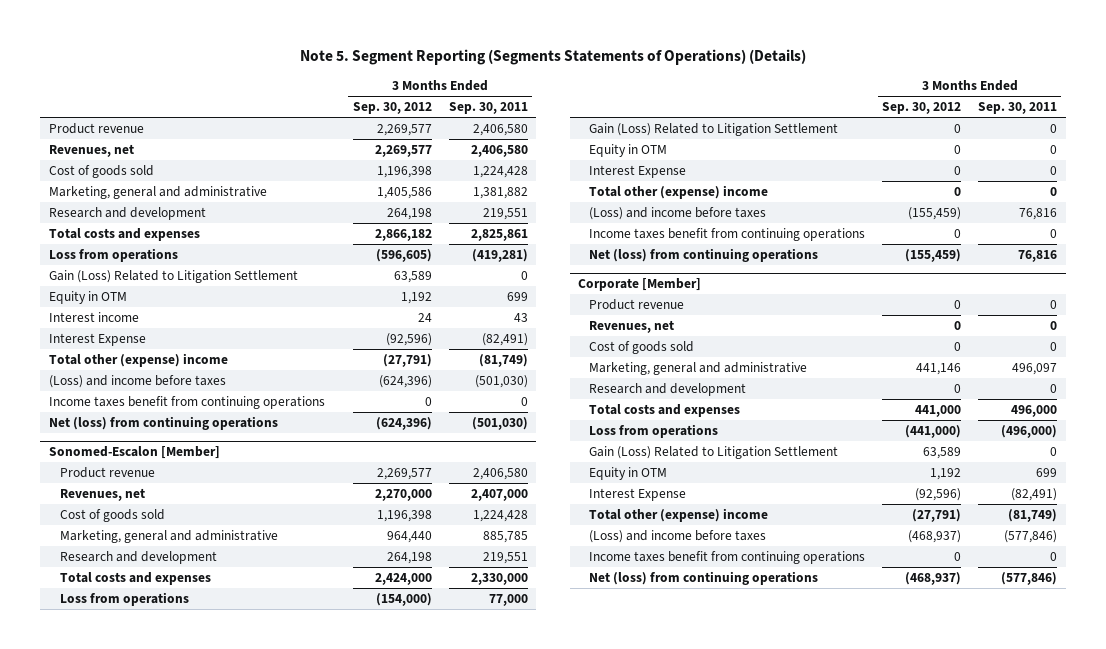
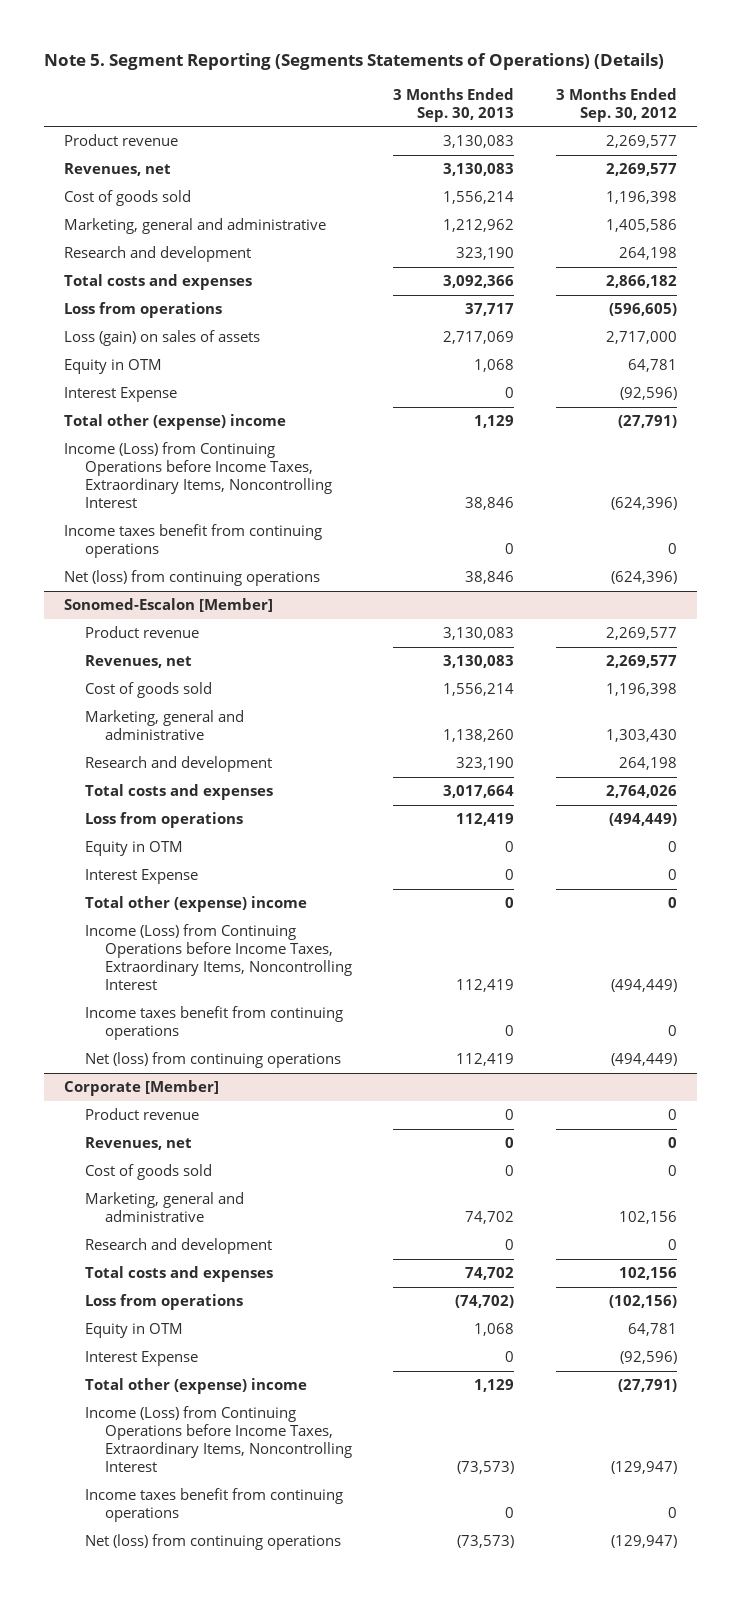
[448,102,528,115] Sep. 30, 2011 -> none
none -> [393,87,515,122] 3 Months Ended Sep. 30, 2013
[48,270,298,284] Gain (Loss) Related to Litigation Settlement -> none
[48,312,139,323] Interest income -> none
none -> [64,329,261,346] Loss (gain) on sales of assets
[400,292,432,305] 1,192 -> [627,358,677,372] 64,781
[48,375,226,389] (Loss) and income before taxes -> [64,441,332,509] Income (Loss) from Continuing Operations before Income Taxes, Extraordinary Items, Noncontrolling Interest
[374,489,432,502] 2,270,000 -> [605,654,677,668] 2,269,577
[386,531,432,544] 964,440 -> [605,728,677,742] 1,303,430
[589,123,839,137] Gain (Loss) Related to Litigation Settlement -> none
[374,573,432,586] 2,424,000 -> [605,784,677,798] 2,764,026
[375,593,432,607] (154,000) -> [608,812,677,826] (494,449)
[589,207,767,221] (Loss) and income before taxes -> [84,923,353,991] Income (Loss) from Continuing Operations before Income Taxes, Extraordinary Items, Noncontrolling Interest
[908,207,962,221] (155,459) -> [610,979,677,993] (494,449)
[905,249,962,263] (155,459) -> [610,1052,677,1066] (494,449)
[916,363,962,376] 441,146 -> [618,1210,677,1224] 102,156
[589,446,839,460] Gain (Loss) Related to Litigation Settlement -> none
[915,405,962,418] 441,000 -> [618,1266,677,1280] 102,156
[905,425,962,439] (441,000) -> [608,1294,677,1308] (102,156)
[930,468,962,481] 1,192 -> [627,1322,677,1336] 64,781
[589,530,767,544] (Loss) and income before taxes -> [84,1405,353,1473] Income (Loss) from Continuing Operations before Income Taxes, Extraordinary Items, Noncontrolling Interest
[908,530,962,544] (468,937) -> [610,1461,677,1475] (129,947)
[905,572,962,586] (468,937) -> [610,1534,677,1548] (129,947)

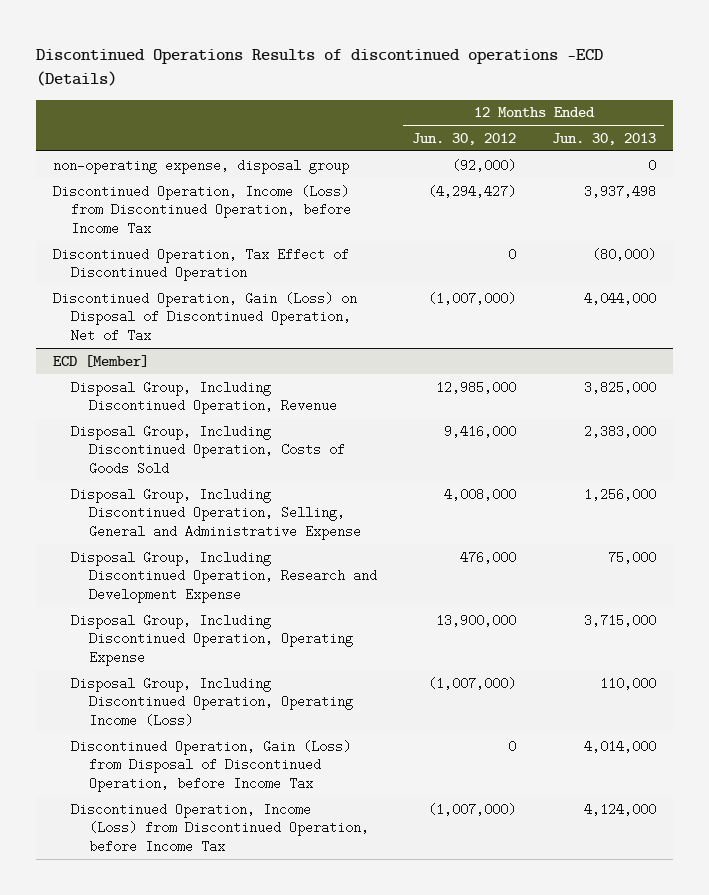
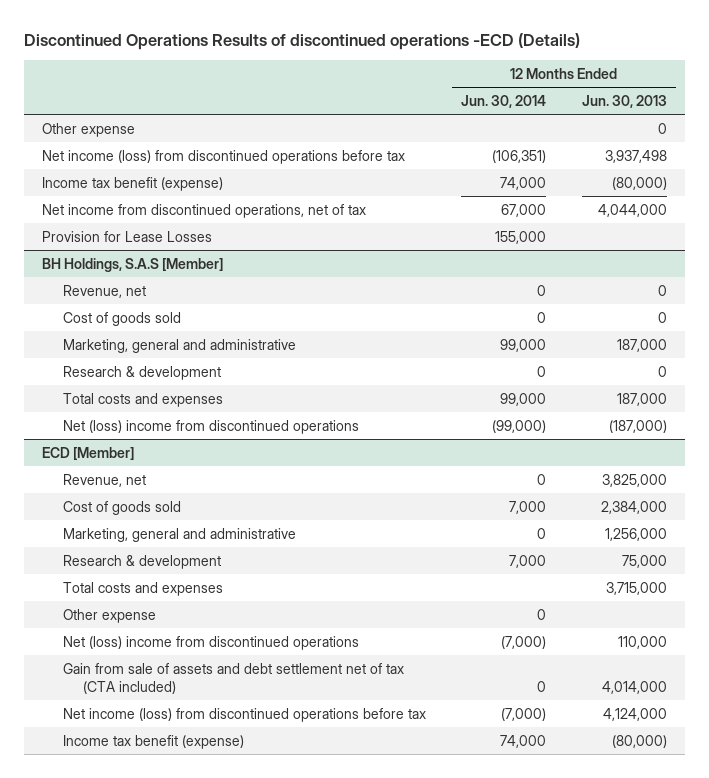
[412,132,517,145] Jun. 30, 2012 -> none
none -> [461,95,547,109] Jun. 30, 2014
[53,158,350,174] non-operating expense, disposal group -> [41,122,135,137] Other expense
[53,184,351,236] Discontinued Operation, Income (Loss) from Discontinued Operation, before Income Tax -> [41,149,405,164] Net income (loss) from discontinued operations before tax
[53,247,350,282] Discontinued Operation, Tax Effect of Discontinued Operation -> [41,176,223,191] Income tax benefit (expense)
[53,291,358,343] Discontinued Operation, Gain (Loss) on Disposal of Discontinued Operation, Net of Tax -> [41,203,366,218] Net income from discontinued operations, net of tax
none -> [41,230,212,242] Provision for Lease Losses
none -> [41,257,223,272] BH Holdings, S.A.S [Member]
none -> [62,284,146,298] Revenue, net
none -> [62,311,181,326] Cost of goods sold
none -> [62,338,296,353] Marketing, general and administrative
none -> [62,365,221,380] Research & development
none -> [62,392,223,407] Total costs and expenses
none -> [62,419,359,434] Net (loss) income from discontinued operations
[70,380,337,415] Disposal Group, Including Discontinued Operation, Revenue -> [62,473,146,487] Revenue, net
[70,424,345,476] Disposal Group, Including Discontinued Operation, Costs of Goods Sold -> [62,500,181,515] Cost of goods sold
[583,424,656,438] 2,383,000 -> [601,500,668,514] 2,384,000
[70,487,361,541] Disposal Group, Including Discontinued Operation, Selling, General and Administrative Expense -> [62,527,296,542] Marketing, general and administrative
[70,550,377,604] Disposal Group, Including Discontinued Operation, Research and Development Expense -> [62,554,221,569] Research & development
[70,613,353,667] Disposal Group, Including Discontinued Operation, Operating Expense -> [62,581,223,596] Total costs and expenses
none -> [62,608,156,623] Other expense
[70,676,353,728] Disposal Group, Including Discontinued Operation, Operating Income (Loss) -> [62,635,359,650] Net (loss) income from discontinued operations
[70,739,351,793] Discontinued Operation, Gain (Loss) from Disposal of Discontinued Operation, before Income Tax -> [62,662,404,694] Gain from sale of assets and debt settlement net of tax (CTA included)
[70,802,369,854] Discontinued Operation, Income (Loss) from Discontinued Operation, before Income Tax -> [62,707,426,722] Net income (loss) from discontinued operations before tax
none -> [62,734,244,749] Income tax benefit (expense)

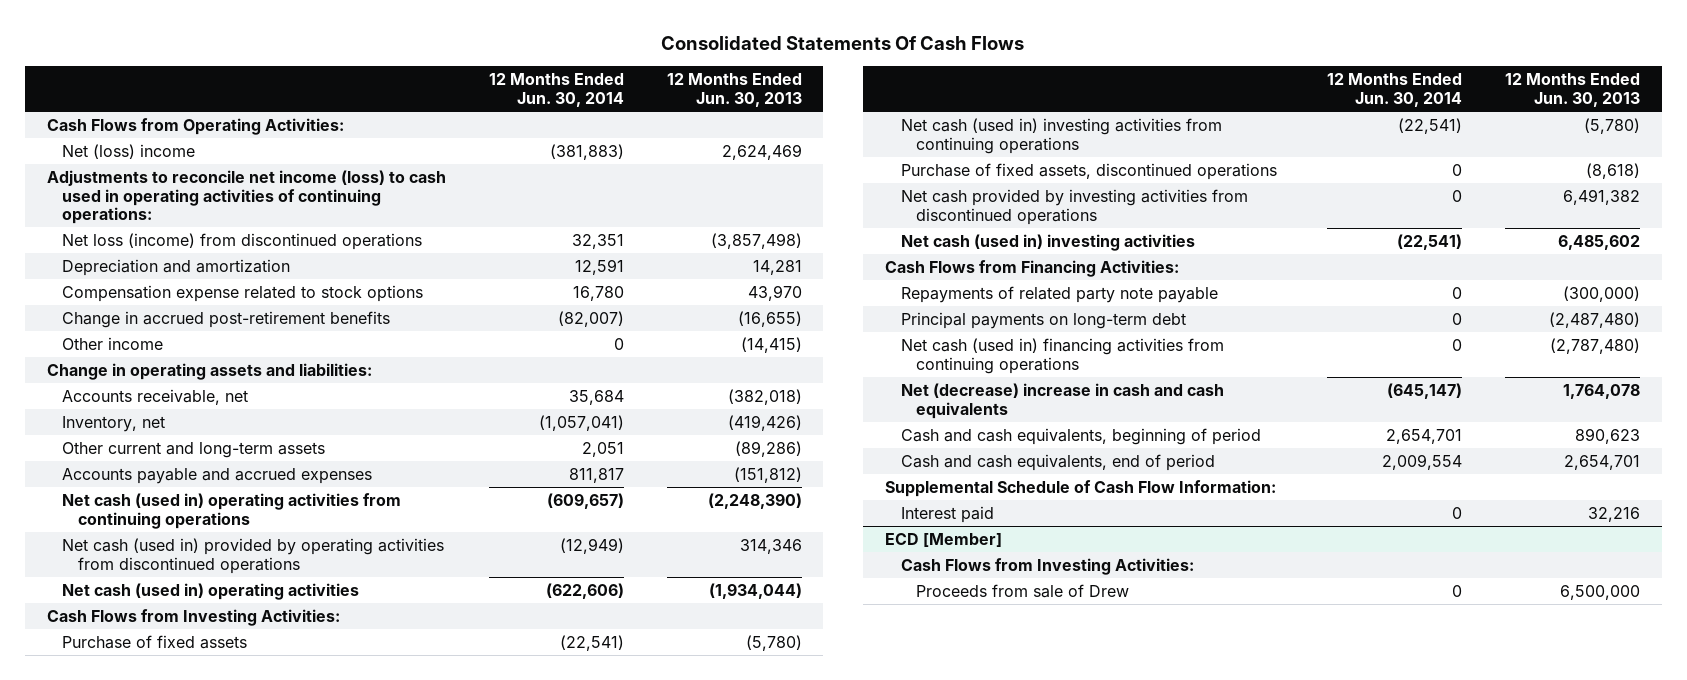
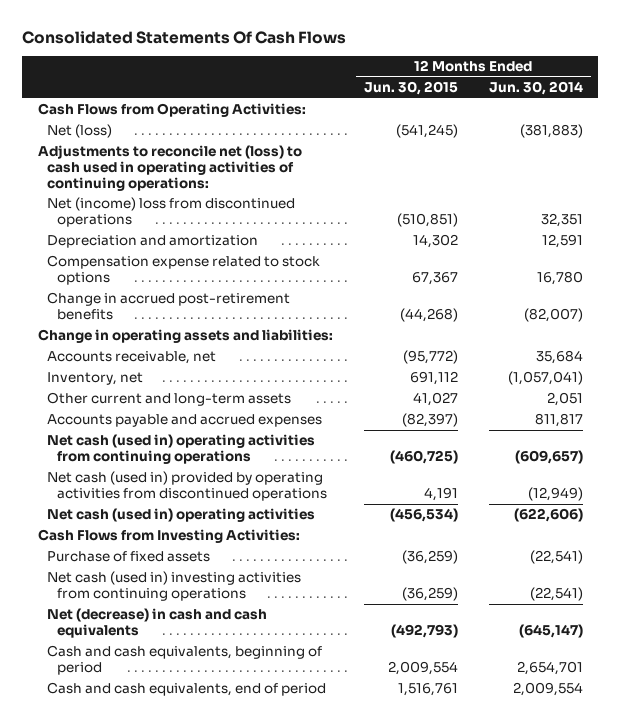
[666,73,802,107] 12 Months Ended Jun. 30, 2013 -> none
none -> [363,80,458,95] Jun. 30, 2015
[62,144,196,160] Net (loss) income -> [47,124,113,139] Net (loss)
[46,170,446,225] Adjustments to reconcile net income (loss) to cash used in operating activities of continuing operations: -> [37,145,302,191] Adjustments to reconcile net (loss) to cash used in operating activities of continuing operations:
[62,233,423,251] Net loss (income) from discontinued operations -> [47,197,296,227] Net (income) loss from discontinued operations
[62,337,164,351] Other income -> none
[900,163,1277,181] Purchase of fixed assets, discontinued operations -> none
[900,189,1248,225] Net cash provided by investing activities from discontinued operations -> none
[900,234,1195,252] Net cash (used in) investing activities -> none
[884,260,1179,278] Cash Flows from Financing Activities: -> none
[900,286,1218,304] Repayments of related party note payable -> none
[900,312,1186,330] Principal payments on long-term debt -> none
[900,338,1224,374] Net cash (used in) financing activities from continuing operations -> none
[900,383,1224,419] Net (decrease) increase in cash and cash equivalents -> [47,608,268,638] Net (decrease) in cash and cash equivalents
[884,480,1276,498] Supplemental Schedule of Cash Flow Information: -> none
[900,506,994,524] Interest paid -> none
[884,533,1002,548] ECD [Member] -> none
[900,558,1194,576] Cash Flows from Investing Activities: -> none
[916,584,1130,599] Proceeds from sale of Drew -> none

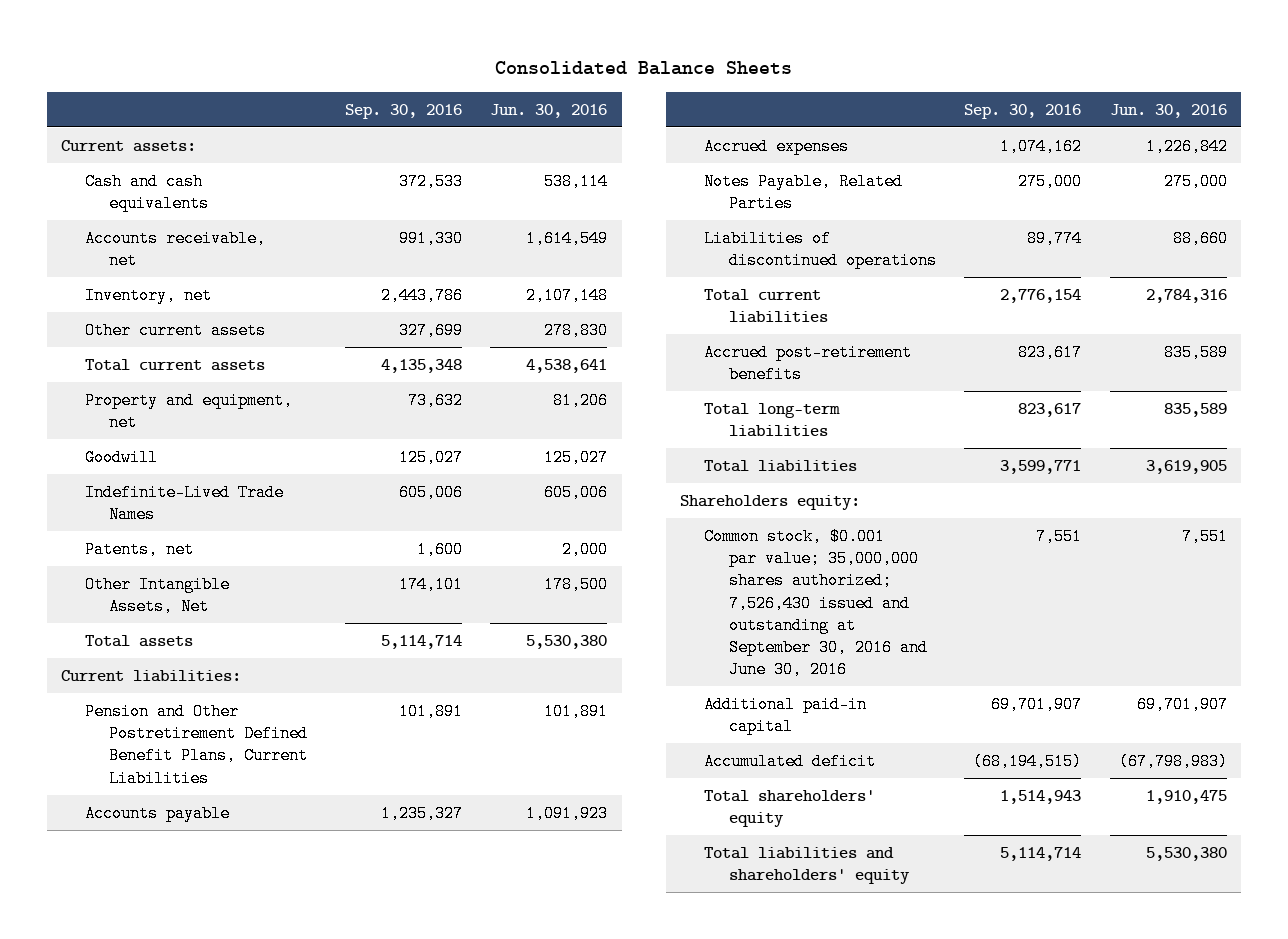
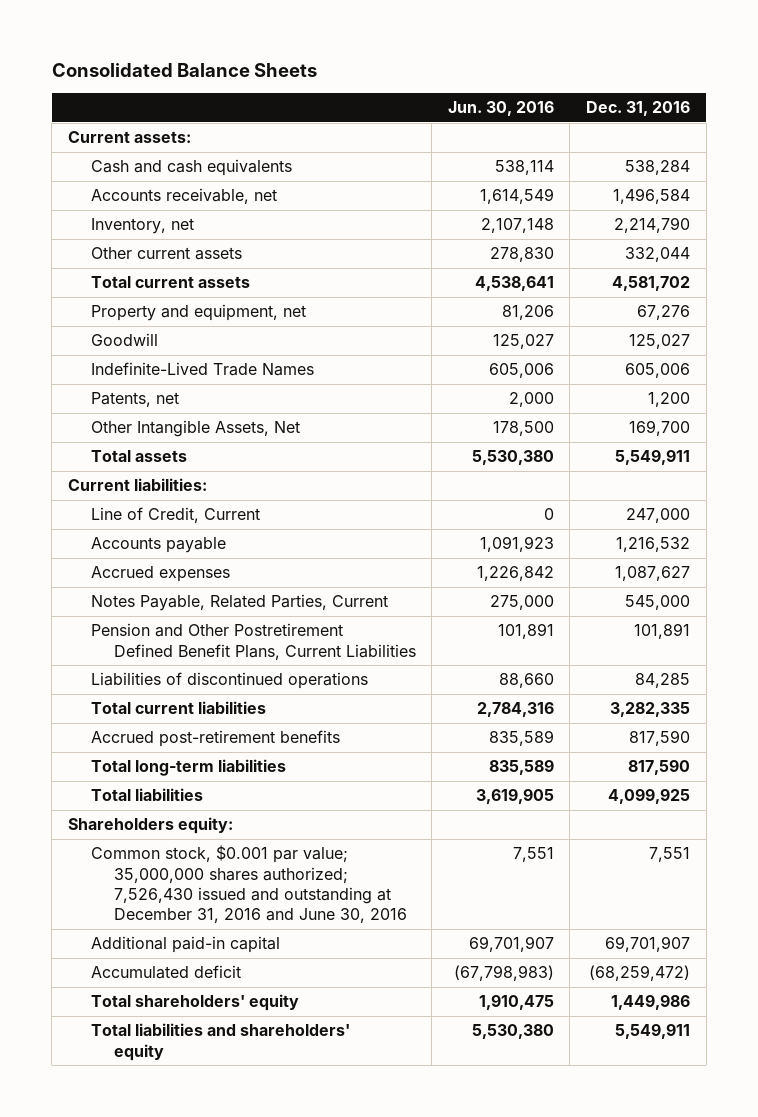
[344,103,462,119] Sep. 30, 2016 -> none
none -> [586,101,691,117] Dec. 31, 2016
none -> [90,507,260,524] Line of Credit, Current
[704,172,904,213] Notes Payable, Related Parties -> [90,594,388,612] Notes Payable, Related Parties, Current
[85,702,309,787] Pension and Other Postretirement Defined Benefit Plans, Current Liabilities -> [90,623,416,660] Pension and Other Postretirement Defined Benefit Plans, Current Liabilities
[704,527,928,679] Common stock, $0.001 par value; 35,000,000 shares authorized; 7,526,430 issued and outstanding at September 30, 2016 and June 30, 2016 -> [90,845,407,924] Common stock, $0.001 par value; 35,000,000 shares authorized; 7,526,430 issued and outstanding at December 31, 2016 and June 30, 2016

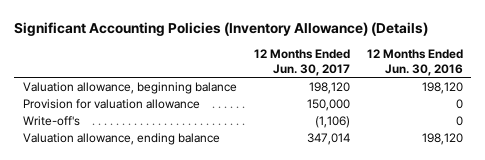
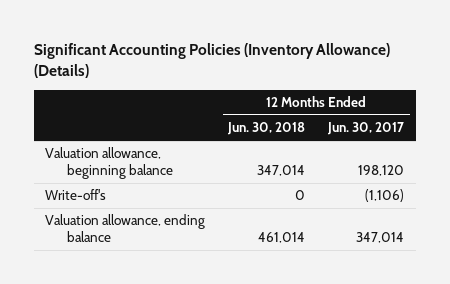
[366,49,463,76] 12 Months Ended Jun. 30, 2016 -> none
none -> [227,122,306,136] Jun. 30, 2018
[22,99,200,110] Provision for valuation allowance -> none

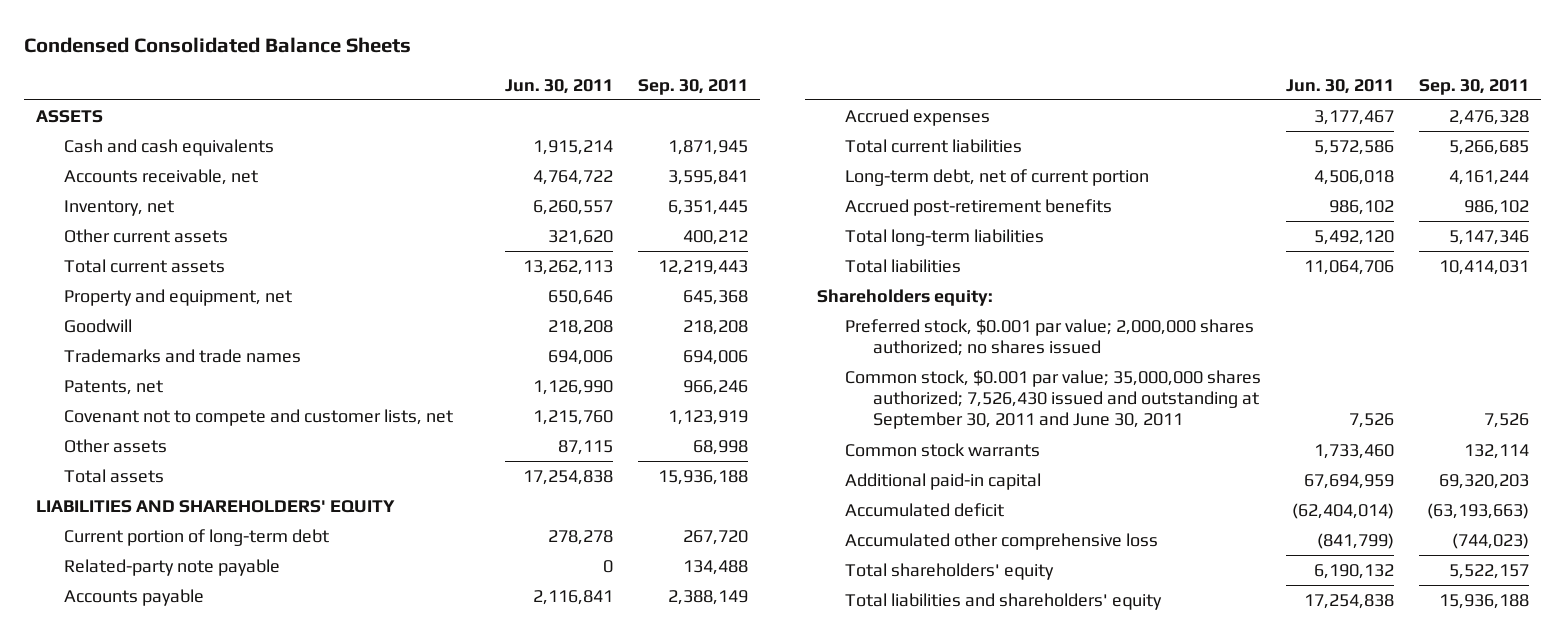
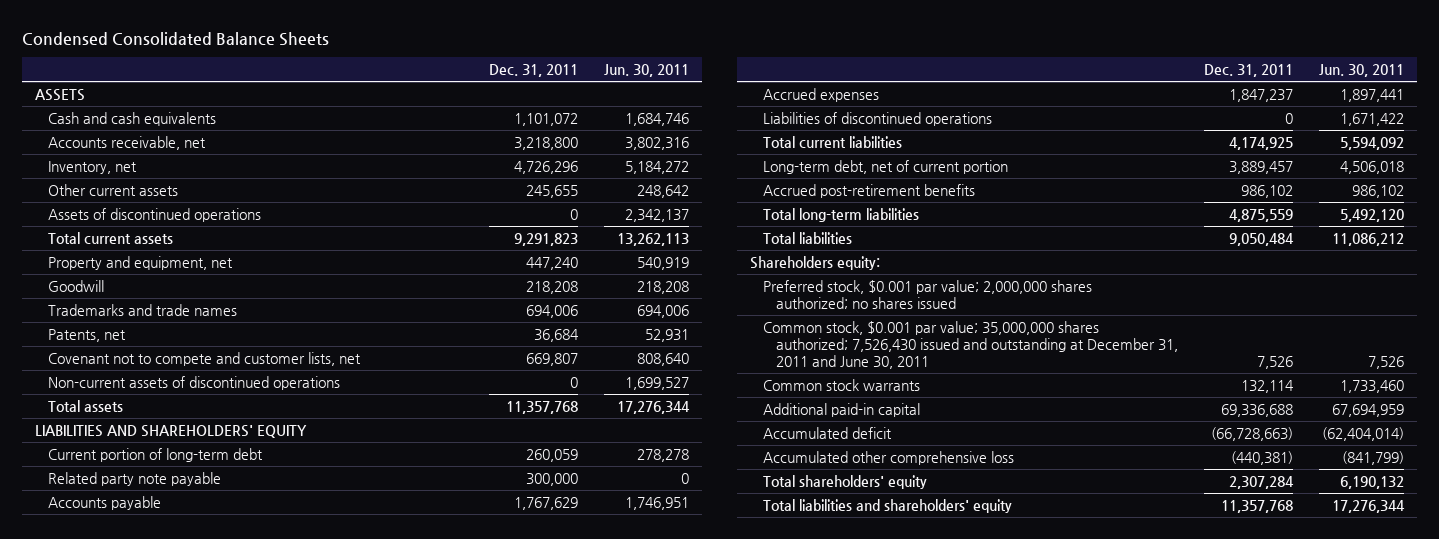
[637,78,748,95] Sep. 30, 2011 -> none
none -> [489,64,579,78] Dec. 31, 2011
[532,139,613,155] 1,915,214 -> [625,112,690,126] 1,684,746
[532,169,613,185] 4,764,722 -> [625,136,690,150] 3,802,316
[532,199,613,215] 6,260,557 -> [625,160,690,174] 5,184,272
[547,229,613,245] 321,620 -> [637,184,690,198] 248,642
none -> [48,207,262,222] Assets of discontinued operations
[547,289,613,305] 650,646 -> [637,256,690,270] 540,919
[64,438,168,453] Other assets -> none
[532,379,613,395] 1,126,990 -> [645,328,690,342] 52,931
[532,409,613,425] 1,215,760 -> [637,352,690,366] 808,640
none -> [48,375,341,390] Non-current assets of discontinued operations
[522,469,613,485] 17,254,838 -> [617,400,691,414] 17,276,344
[64,558,281,576] Related-party note payable -> [48,471,222,486] Related party note payable
[532,589,613,605] 2,116,841 -> [625,496,690,510] 1,746,951
[1313,109,1394,125] 3,177,467 -> [1339,88,1404,102] 1,897,441
none -> [762,111,992,126] Liabilities of discontinued operations
[1313,139,1394,155] 5,572,586 -> [1339,136,1404,150] 5,594,092
[1303,259,1394,275] 11,064,706 -> [1331,232,1404,246] 11,086,212
[845,369,1262,430] Common stock, $0.001 par value; 35,000,000 shares authorized; 7,526,430 issued and outstanding at September 30, 2011 and June 30, 2011 -> [762,320,1178,370] Common stock, $0.001 par value; 35,000,000 shares authorized; 7,526,430 issued and outstanding at December 31, 2011 and June 30, 2011
[1303,593,1394,609] 17,254,838 -> [1331,499,1405,513] 17,276,344

